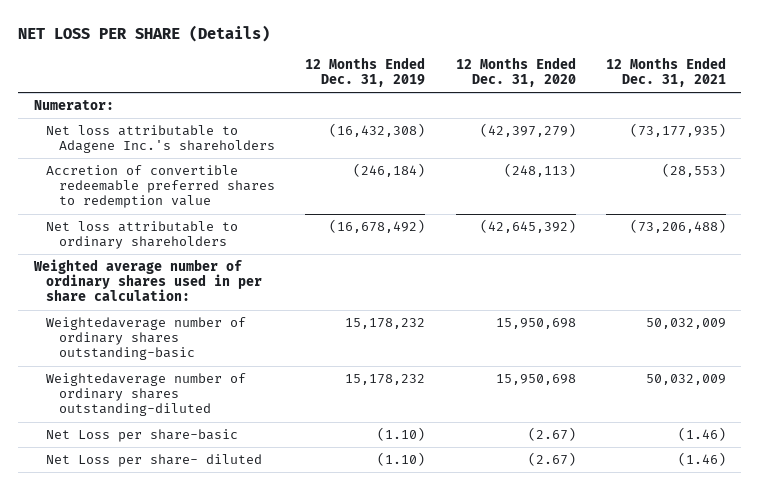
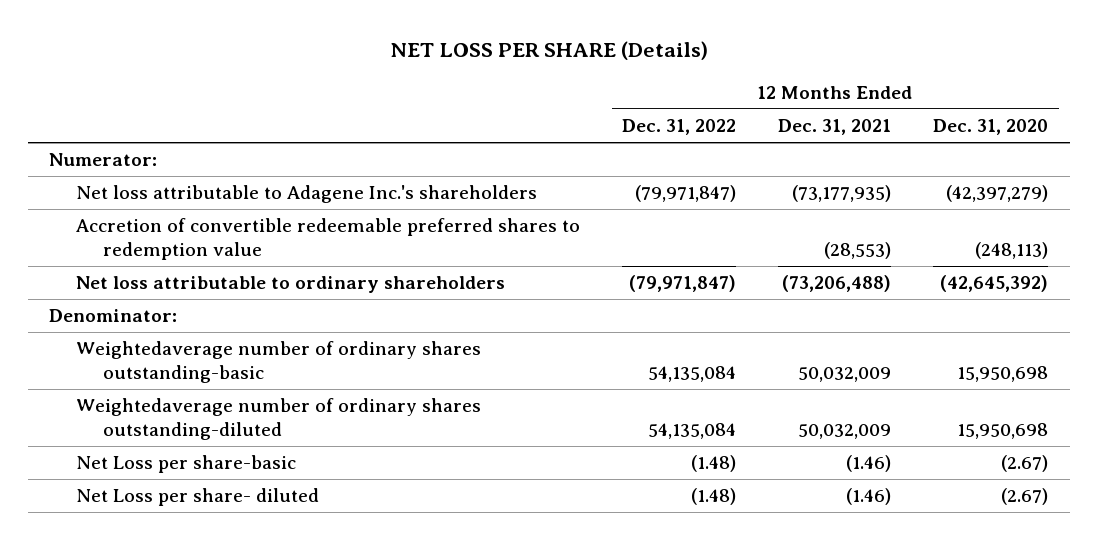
[305,56,426,88] 12 Months Ended Dec. 31, 2019 -> none
none -> [622,119,737,136] Dec. 31, 2022
[32,259,263,302] Weighted average number of ordinary shares used in per share calculation: -> [48,309,177,323] Denominator:

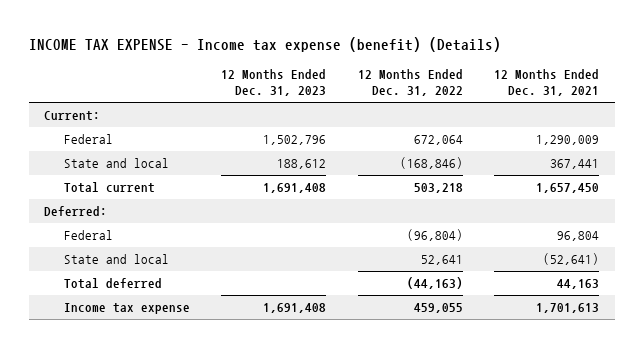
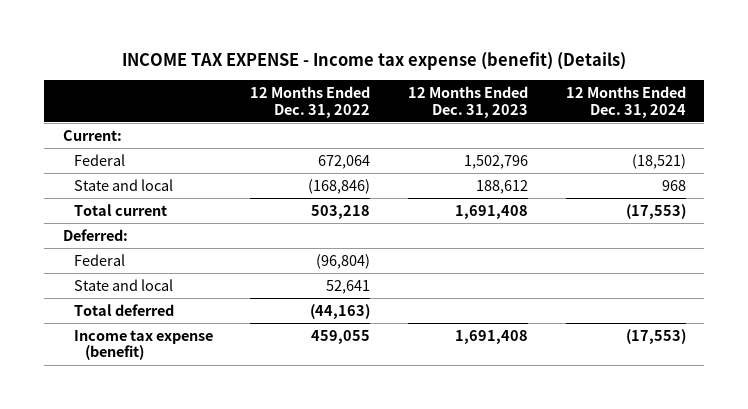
[493,69,599,97] 12 Months Ended Dec. 31, 2021 -> none
none -> [565,85,686,118] 12 Months Ended Dec. 31, 2024
[63,303,190,315] Income tax expense -> [73,329,213,361] Income tax expense (benefit)

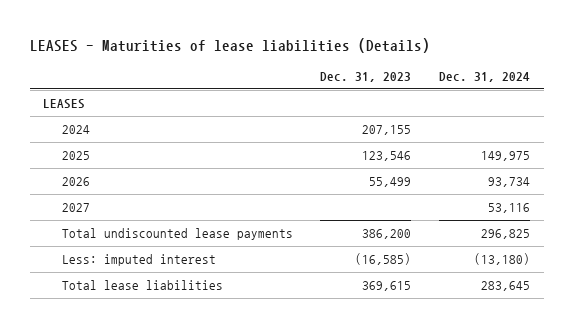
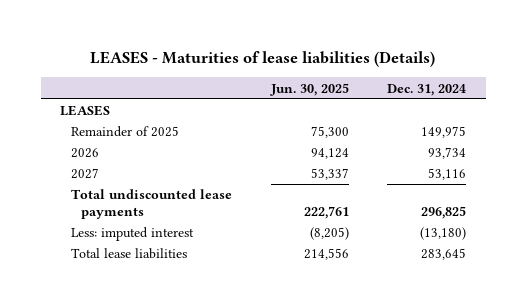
[320,71,412,82] Dec. 31, 2023 -> none
none -> [269,82,349,96] Jun. 30, 2025
[61,125,90,135] 2024 -> none
[61,151,90,161] 2025 -> [70,126,179,138] Remainder of 2025

